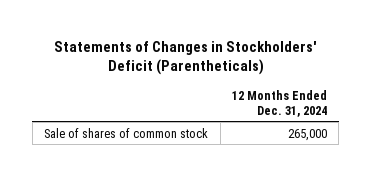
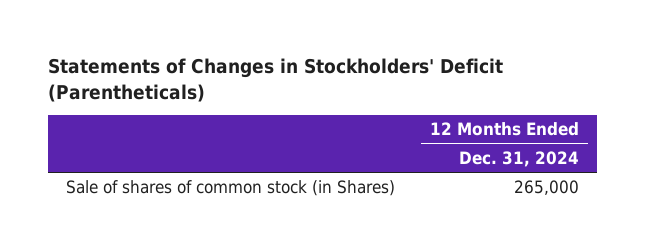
[44,127,209,138] Sale of shares of common stock -> [65,180,395,197] Sale of shares of common stock (in Shares)

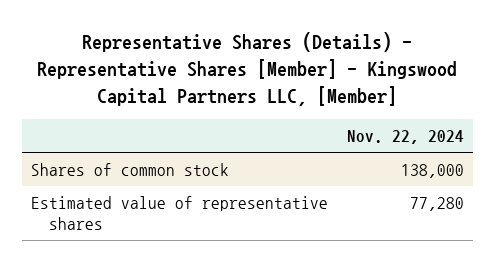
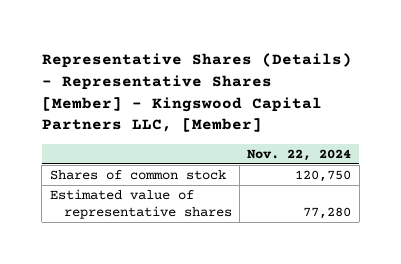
[400,164,464,179] 138,000 -> [295,170,352,183] 120,750

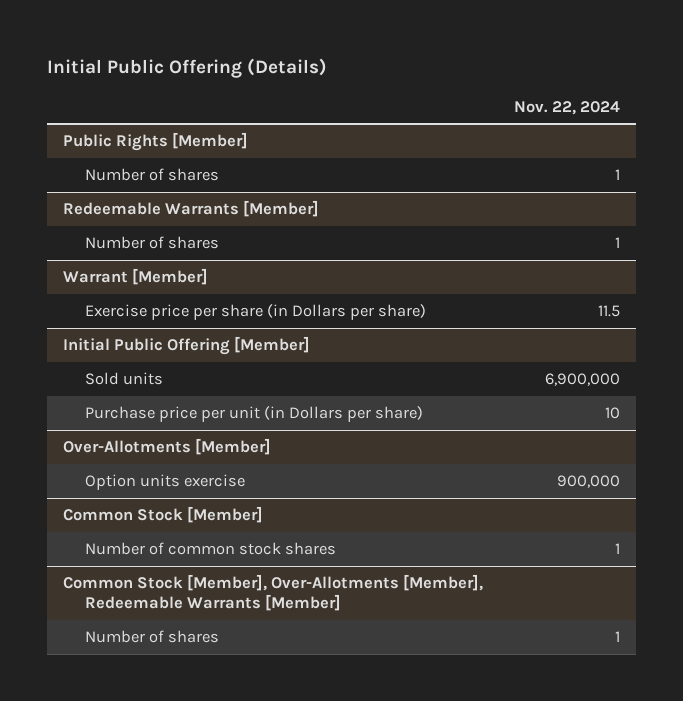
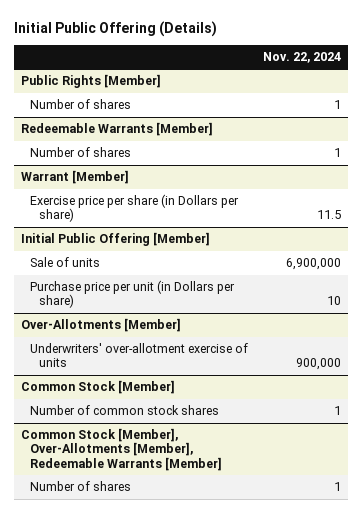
[85,372,164,386] Sold units -> none
none -> [30,257,101,268] Sale of units
[85,474,246,491] Option units exercise -> [30,343,249,368] Underwriters' over-allotment exercise of units

